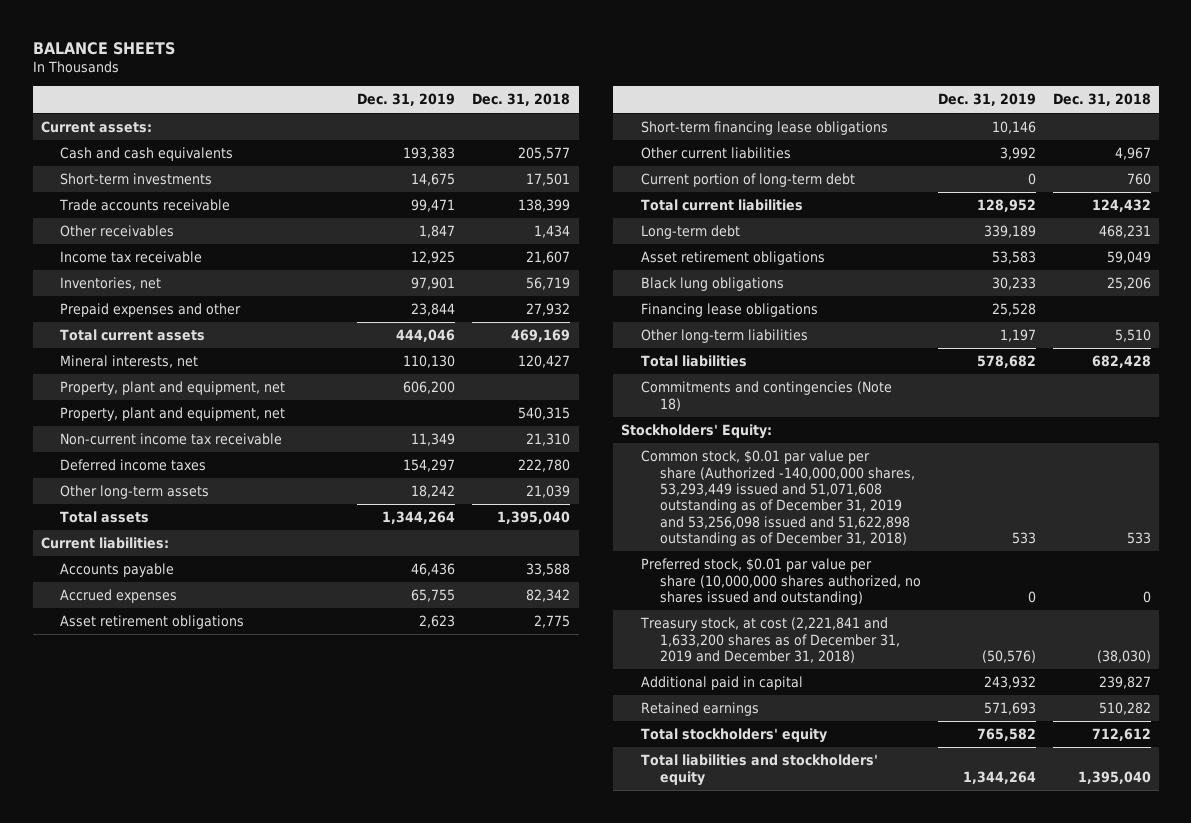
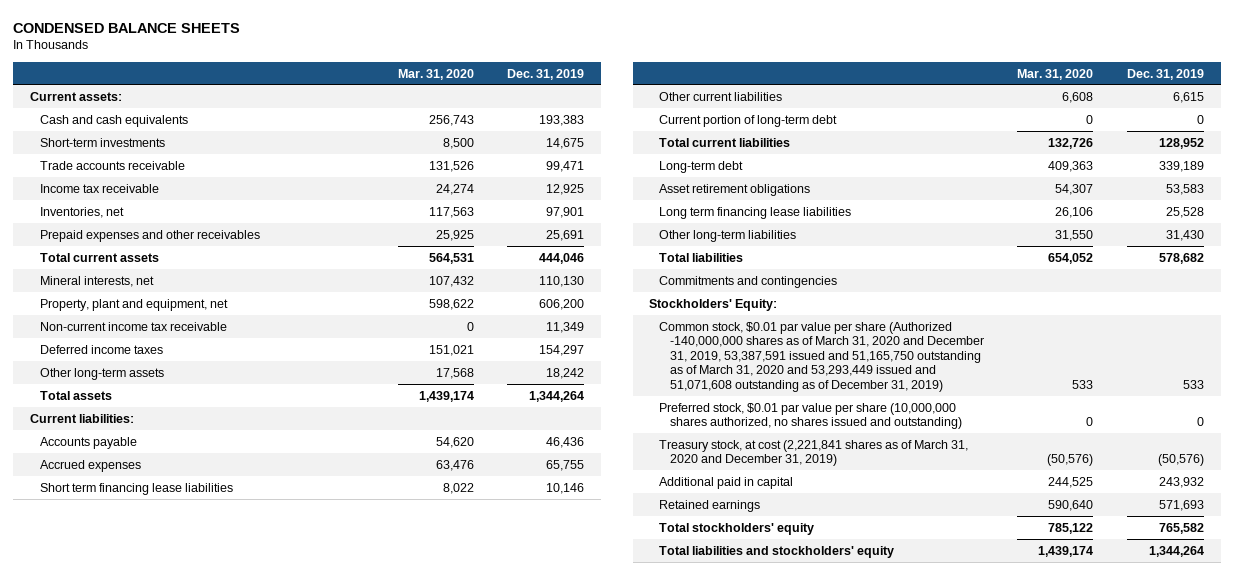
[32,41,175,55] BALANCE SHEETS -> [13,22,241,33] CONDENSED BALANCE SHEETS
[472,93,571,107] Dec. 31, 2018 -> none
none -> [397,68,474,80] Mar. 31, 2020
[60,225,175,238] Other receivables -> none
[60,303,242,318] Prepaid expenses and other -> [39,229,260,242] Prepaid expenses and other receivables
[411,303,456,317] 23,844 -> [546,229,585,241] 25,691
[60,407,286,422] Property, plant and equipment, net -> none
[60,615,245,630] Asset retirement obligations -> none
[640,121,888,136] Short-term financing lease obligations -> [39,482,233,495] Short term financing lease liabilities
[999,147,1036,161] 3,992 -> [1172,91,1204,103] 6,615
[640,277,784,292] Black lung obligations -> none
[640,303,818,318] Financing lease obligations -> [659,206,852,219] Long term financing lease liabilities
[999,329,1036,343] 1,197 -> [1165,229,1204,241] 31,430
[640,381,892,411] Commitments and contingencies (Note 18) -> [659,275,838,288] Commitments and contingencies
[640,450,916,547] Common stock, $0.01 par value per share (Authorized -140,000,000 shares, 53,293,449 issued and 51,071,608 outstanding as of December 31, 2019 and 53,256,098 issued and 51,622,898 outstanding as of December 31, 2018) -> [659,321,984,393] Common stock, $0.01 par value per share (Authorized -140,000,000 shares as of March 31, 2020 and December 31, 2019, 53,387,591 issued and 51,165,750 outstanding as of March 31, 2020 and 53,293,449 issued and 51,071,608 outstanding as of December 31, 2019)
[639,617,901,663] Treasury stock, at cost (2,221,841 and 1,633,200 shares as of December 31, 2019 and December 31, 2018) -> [659,439,969,467] Treasury stock, at cost (2,221,841 shares as of March 31, 2020 and December 31, 2019)

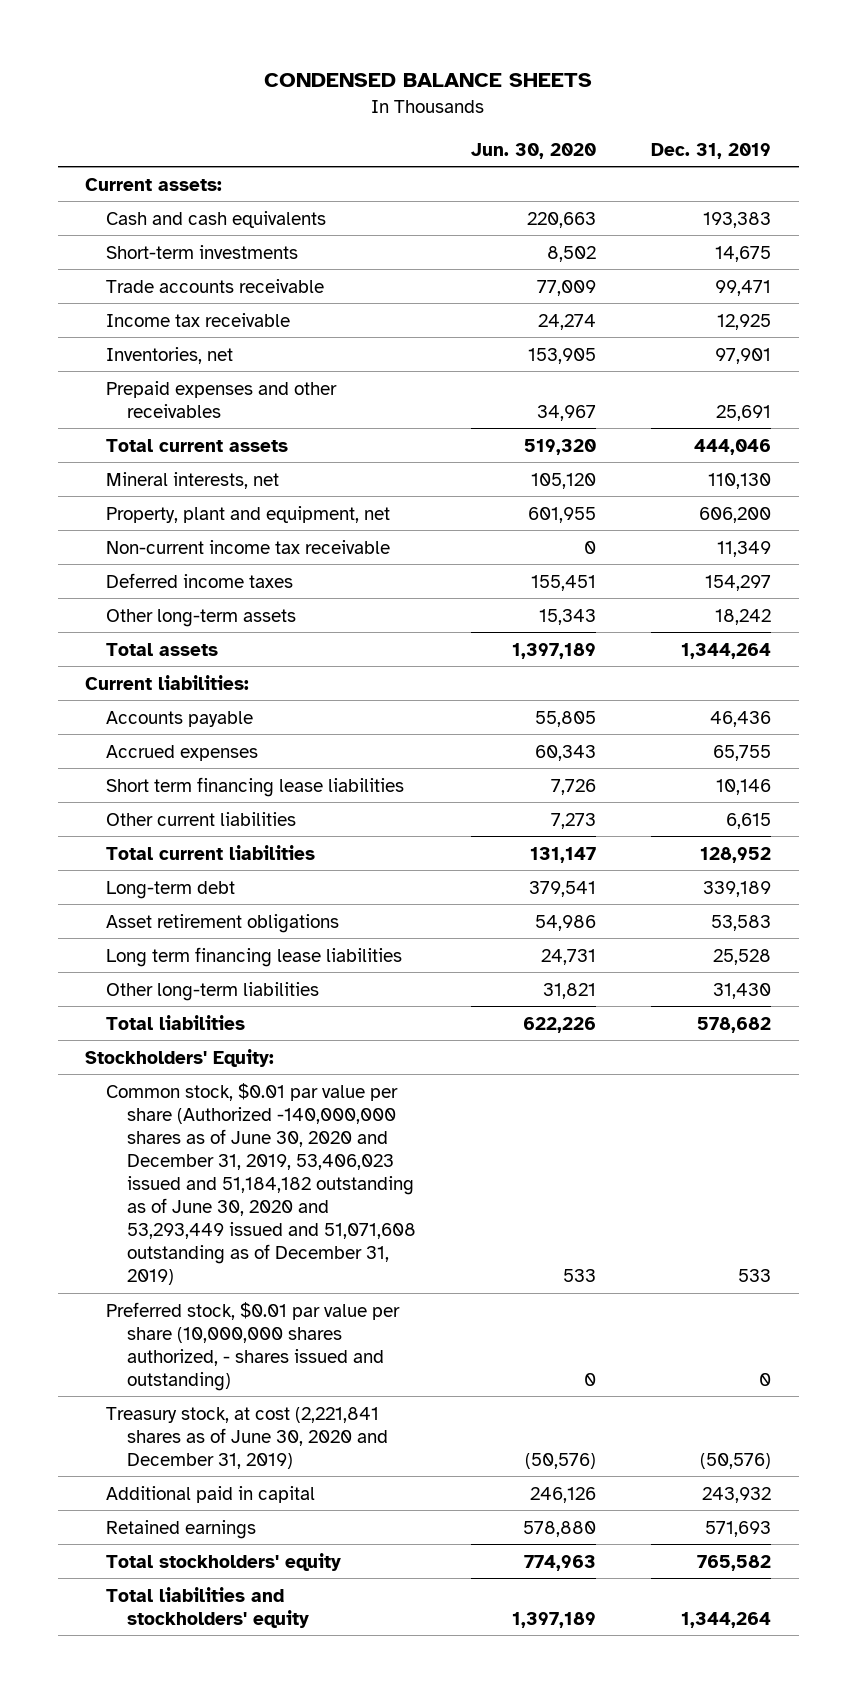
[397,68,474,80] Mar. 31, 2020 -> none
none -> [471,142,597,159] Jun. 30, 2020
[659,114,838,127] Current portion of long-term debt -> none
[659,275,838,288] Commitments and contingencies -> none
[659,321,984,393] Common stock, $0.01 par value per share (Authorized -140,000,000 shares as of March 31, 2020 and December 31, 2019, 53,387,591 issued and 51,165,750 outstanding as of March 31, 2020 and 53,293,449 issued and 51,071,608 outstanding as of December 31, 2019) -> [106,1082,417,1285] Common stock, $0.01 par value per share (Authorized -140,000,000 shares as of June 30, 2020 and December 31, 2019, 53,406,023 issued and 51,184,182 outstanding as of June 30, 2020 and 53,293,449 issued and 51,071,608 outstanding as of December 31, 2019)
[659,402,962,430] Preferred stock, $0.01 par value per share (10,000,000 shares authorized, no shares issued and outstanding) -> [106,1301,401,1391] Preferred stock, $0.01 par value per share (10,000,000 shares authorized, - shares issued and outstanding)
[659,439,969,467] Treasury stock, at cost (2,221,841 shares as of March 31, 2020 and December 31, 2019) -> [106,1406,389,1469] Treasury stock, at cost (2,221,841 shares as of June 30, 2020 and December 31, 2019)

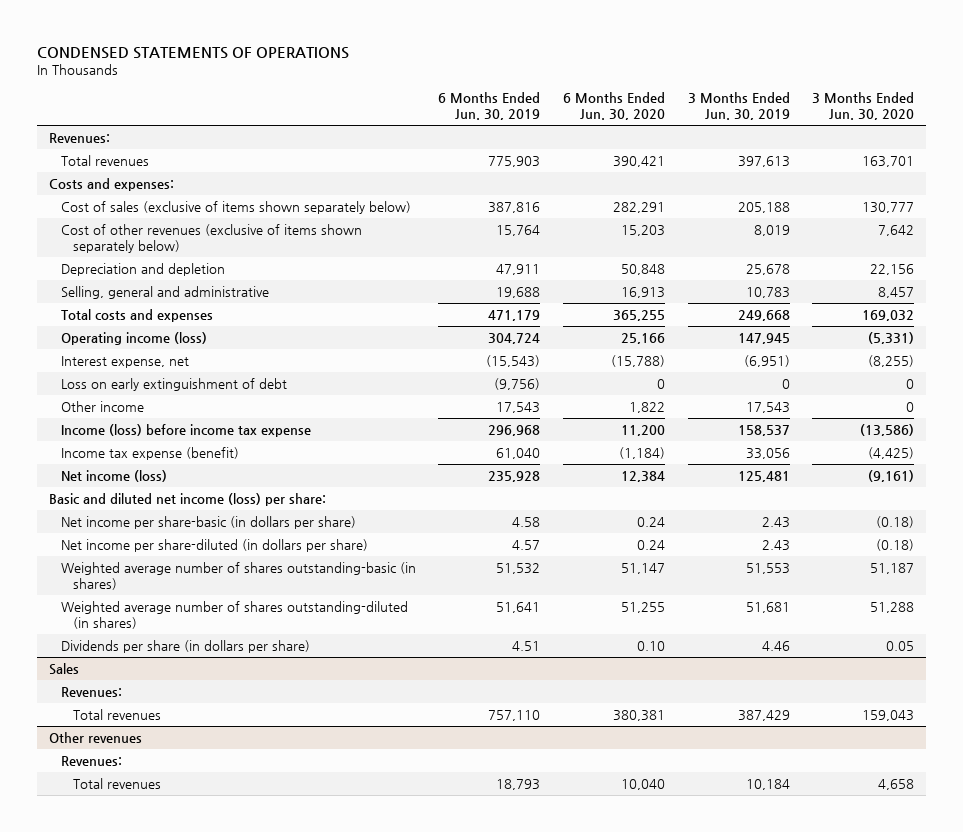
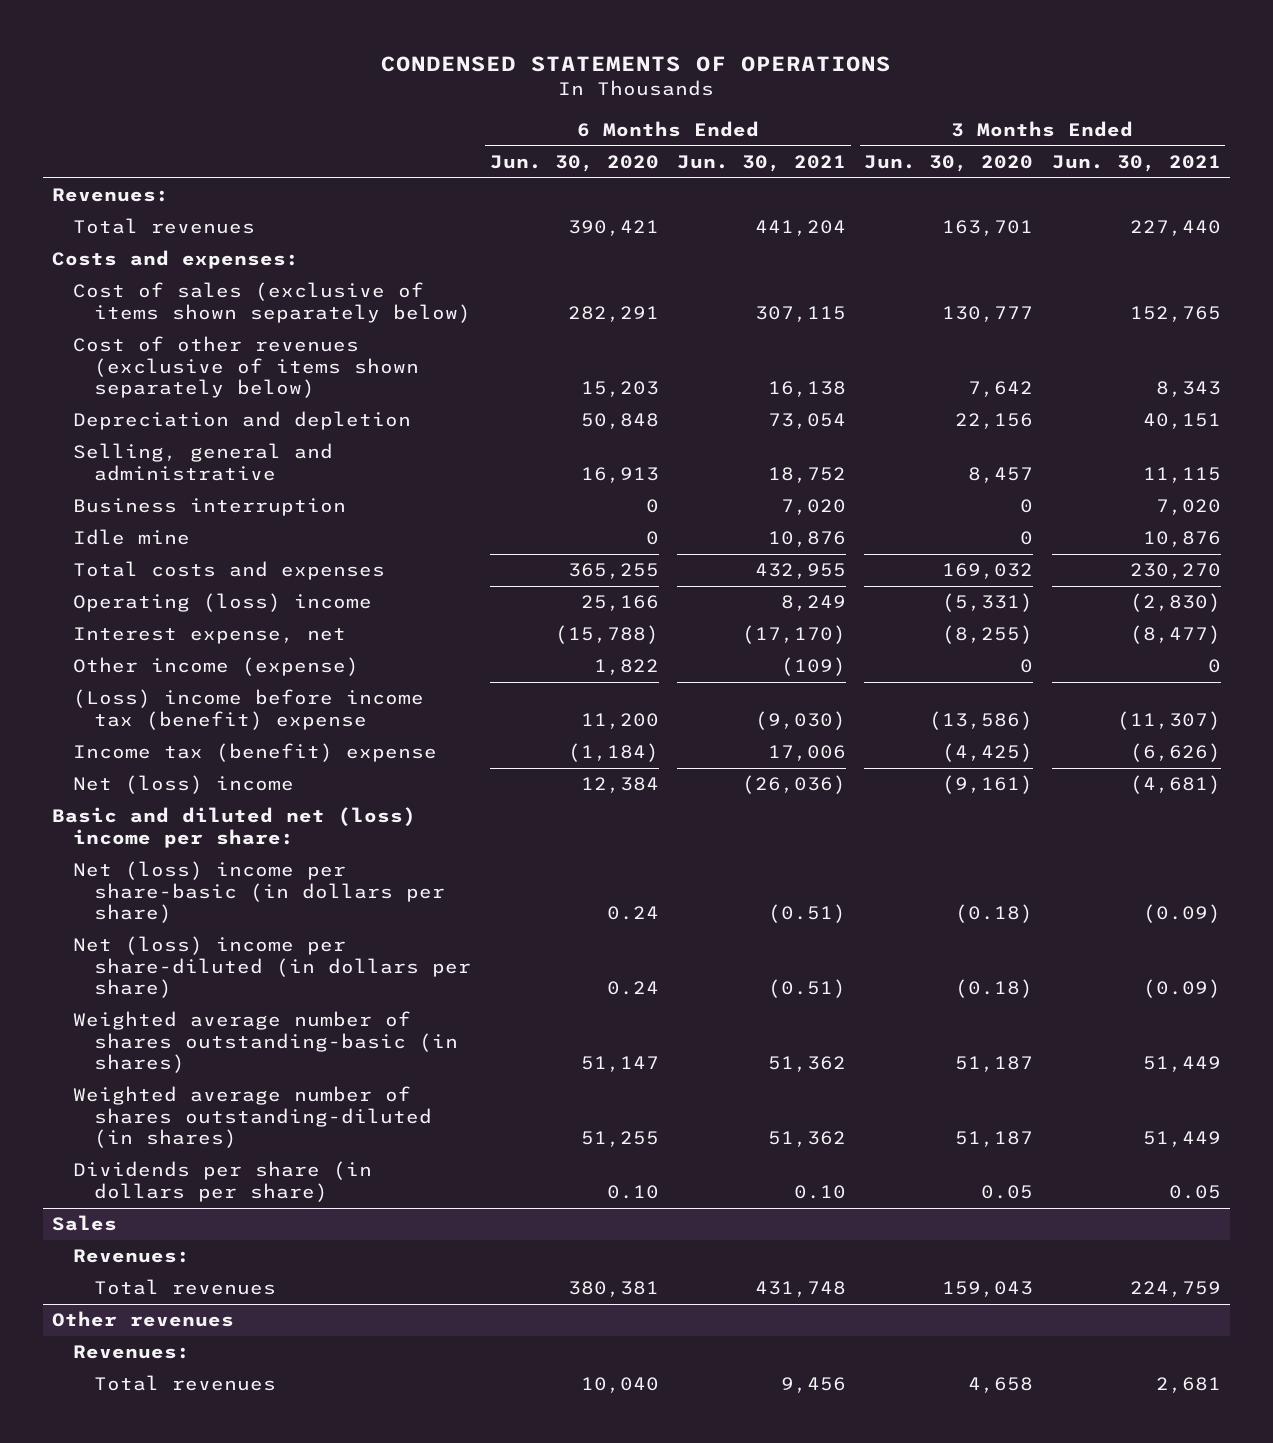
[438,92,541,120] 6 Months Ended Jun. 30, 2019 -> none
[687,92,790,120] 3 Months Ended Jun. 30, 2019 -> none
none -> [677,155,847,173] Jun. 30, 2021
none -> [1051,155,1221,173] Jun. 30, 2021
none -> [73,498,347,517] Business interruption
none -> [73,529,191,546] Idle mine
[60,332,207,346] Operating income (loss) -> [73,593,373,613] Operating (loss) income
[60,378,287,392] Loss on early extinguishment of debt -> none
[60,401,144,413] Other income -> [73,657,360,677] Other income (expense)
[60,424,311,438] Income (loss) before income tax expense -> [73,689,425,730] (Loss) income before income tax (benefit) expense
[60,447,239,461] Income tax expense (benefit) -> [73,743,438,763] Income tax (benefit) expense
[60,470,167,483] Net income (loss) -> [73,775,295,795] Net (loss) income
[48,493,326,507] Basic and diluted net income (loss) per share: -> [52,807,417,848] Basic and diluted net (loss) income per share:
[60,516,356,530] Net income per share-basic (in dollars per share) -> [73,861,446,924] Net (loss) income per share-basic (in dollars per share)
[60,539,368,553] Net income per share-diluted (in dollars per share) -> [73,936,472,999] Net (loss) income per share-diluted (in dollars per share)
[870,602,915,614] 51,288 -> [955,1131,1034,1148] 51,187

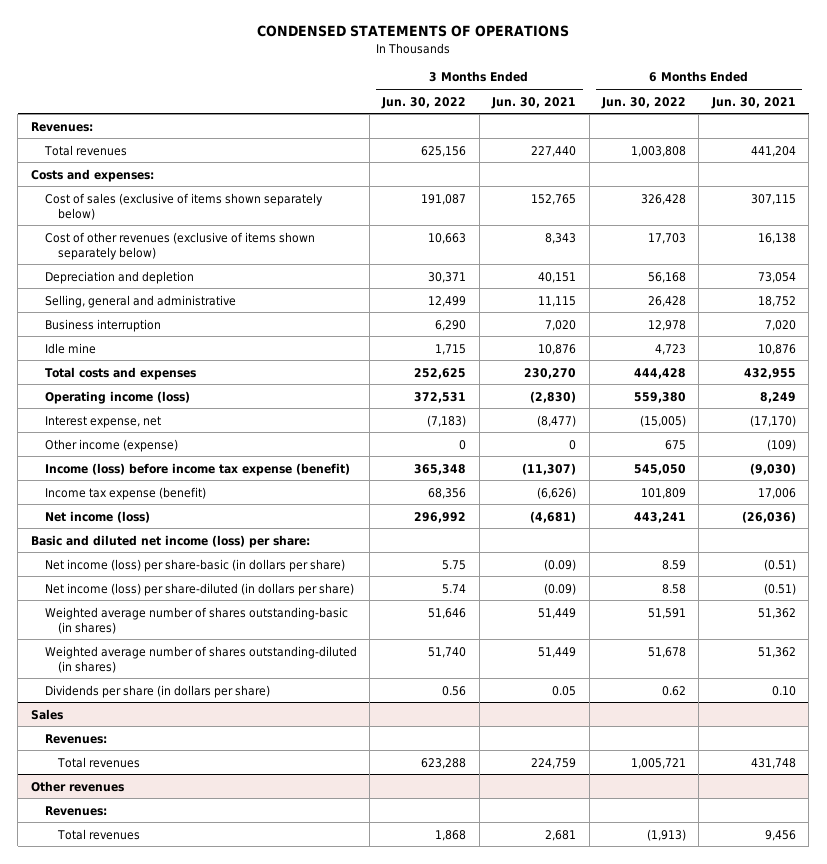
[489,155,659,173] Jun. 30, 2020 -> none
[864,155,1034,173] Jun. 30, 2020 -> none
none -> [381,96,467,109] Jun. 30, 2022
none -> [601,96,687,109] Jun. 30, 2022
[73,593,373,613] Operating (loss) income -> [44,390,190,404] Operating income (loss)
[73,689,425,730] (Loss) income before income tax (benefit) expense -> [44,462,350,476] Income (loss) before income tax expense (benefit)
[73,743,438,763] Income tax (benefit) expense -> [44,486,206,500] Income tax expense (benefit)
[73,775,295,795] Net (loss) income -> [44,510,150,523] Net income (loss)
[52,807,417,848] Basic and diluted net (loss) income per share: -> [30,534,310,548] Basic and diluted net income (loss) per share:
[73,861,446,924] Net (loss) income per share-basic (in dollars per share) -> [44,558,345,572] Net income (loss) per share-basic (in dollars per share)
[73,936,472,999] Net (loss) income per share-diluted (in dollars per share) -> [44,582,354,596] Net income (loss) per share-diluted (in dollars per share)

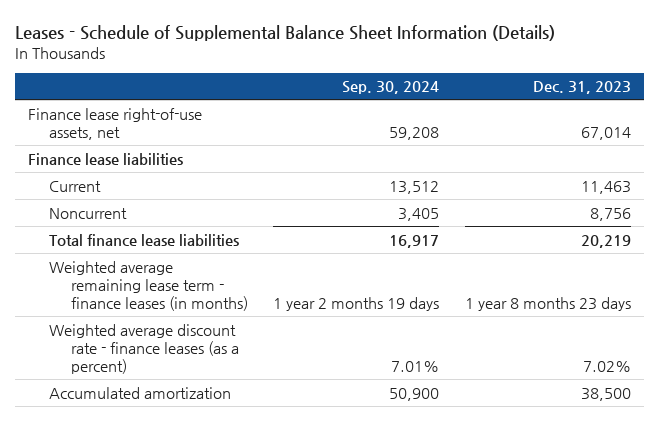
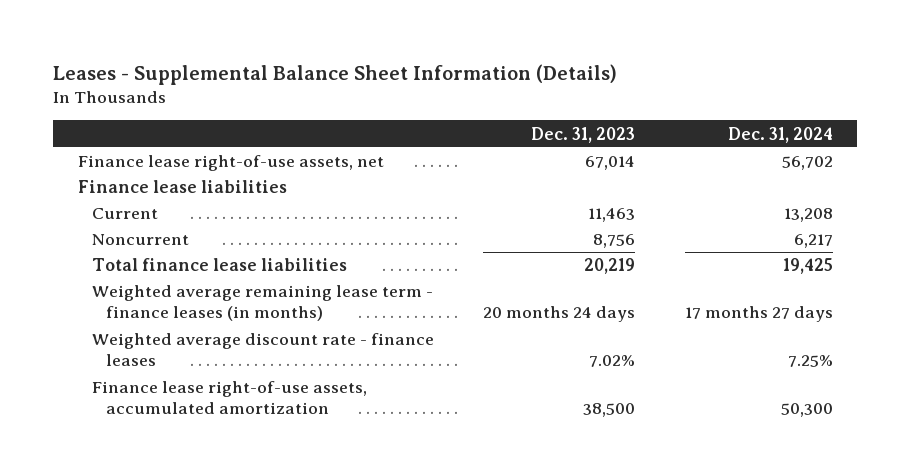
[15,24,556,41] Leases - Schedule of Supplemental Balance Sheet Information (Details) -> [52,63,617,85] Leases - Supplemental Balance Sheet Information (Details)
[342,81,440,95] Sep. 30, 2024 -> none
none -> [727,126,833,143] Dec. 31, 2024
[465,296,632,311] 1 year 8 months 23 days -> [483,306,636,323] 20 months 24 days
[49,323,239,374] Weighted average discount rate - finance leases (as a percent) -> [91,333,434,367] Weighted average discount rate - finance leases
[49,386,232,399] Accumulated amortization -> [91,381,367,415] Finance lease right-of-use assets, accumulated amortization

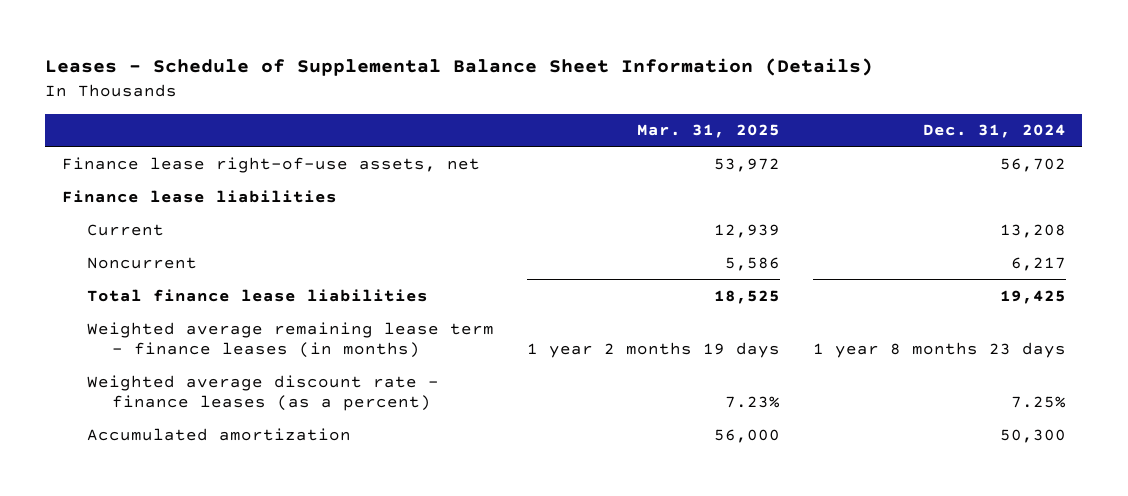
[52,63,617,85] Leases - Supplemental Balance Sheet Information (Details) -> [45,58,874,77] Leases - Schedule of Supplemental Balance Sheet Information (Details)
[531,126,636,143] Dec. 31, 2023 -> none
none -> [636,124,780,139] Mar. 31, 2025
[684,306,833,323] 17 months 27 days -> [812,341,1066,358] 1 year 8 months 23 days
[91,333,434,367] Weighted average discount rate - finance leases -> [87,374,440,411] Weighted average discount rate - finance leases (as a percent)
[91,381,367,415] Finance lease right-of-use assets, accumulated amortization -> [87,427,352,441] Accumulated amortization

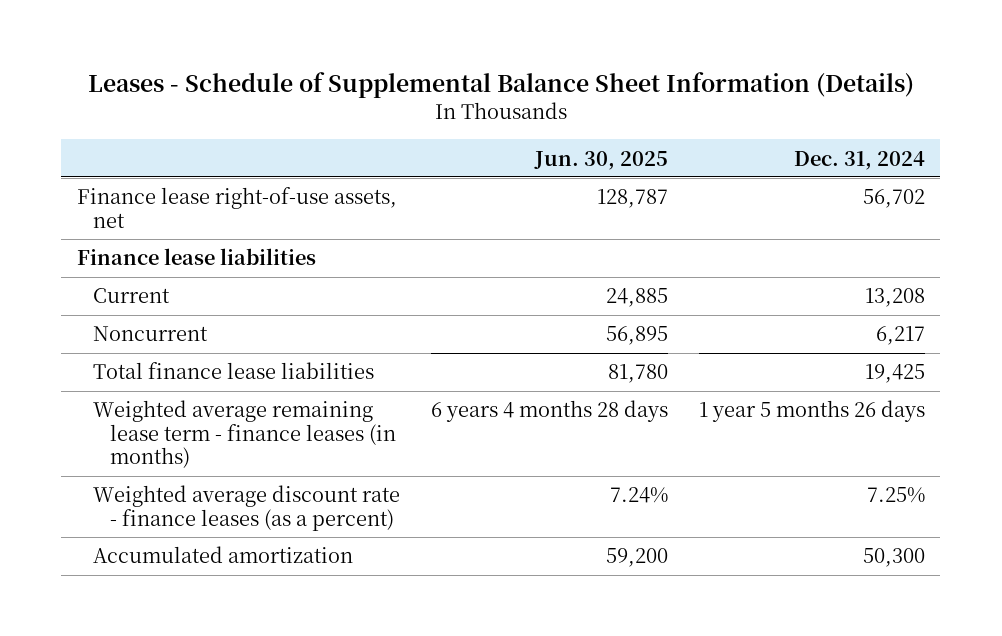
[636,124,780,139] Mar. 31, 2025 -> none
none -> [534,150,669,170] Jun. 30, 2025
[812,341,1066,358] 1 year 8 months 23 days -> [698,400,925,423] 1 year 5 months 26 days

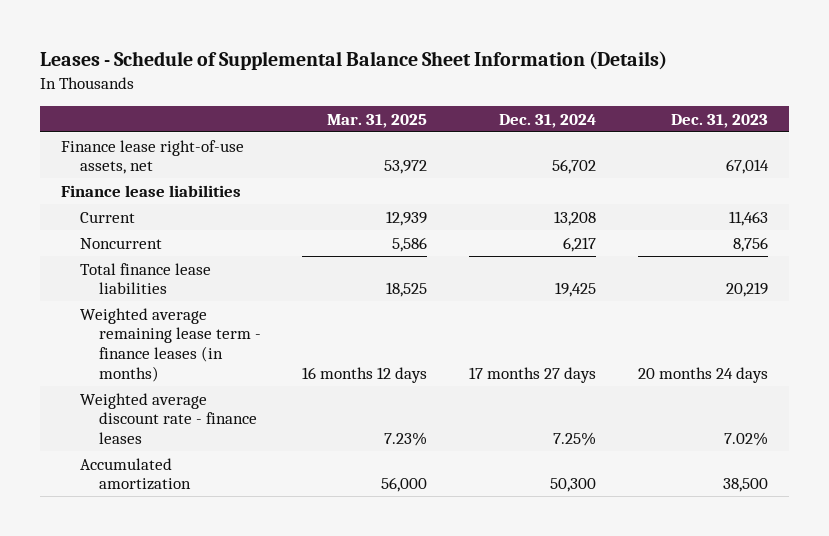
[534,150,669,170] Jun. 30, 2025 -> none
none -> [327,113,428,128] Mar. 31, 2025
none -> [670,113,768,128] Dec. 31, 2023
[698,400,925,423] 1 year 5 months 26 days -> [468,366,596,383] 17 months 27 days
[93,485,401,531] Weighted average discount rate - finance leases (as a percent) -> [79,392,257,444] Weighted average discount rate - finance leases

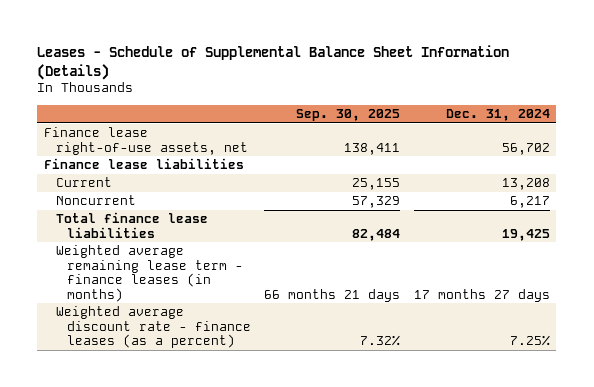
[327,113,428,128] Mar. 31, 2025 -> none
[670,113,768,128] Dec. 31, 2023 -> none
none -> [296,109,401,122] Sep. 30, 2025
[79,457,191,491] Accumulated amortization -> none
[79,392,257,444] Weighted average discount rate - finance leases -> [55,306,252,349] Weighted average discount rate - finance leases (as a percent)

